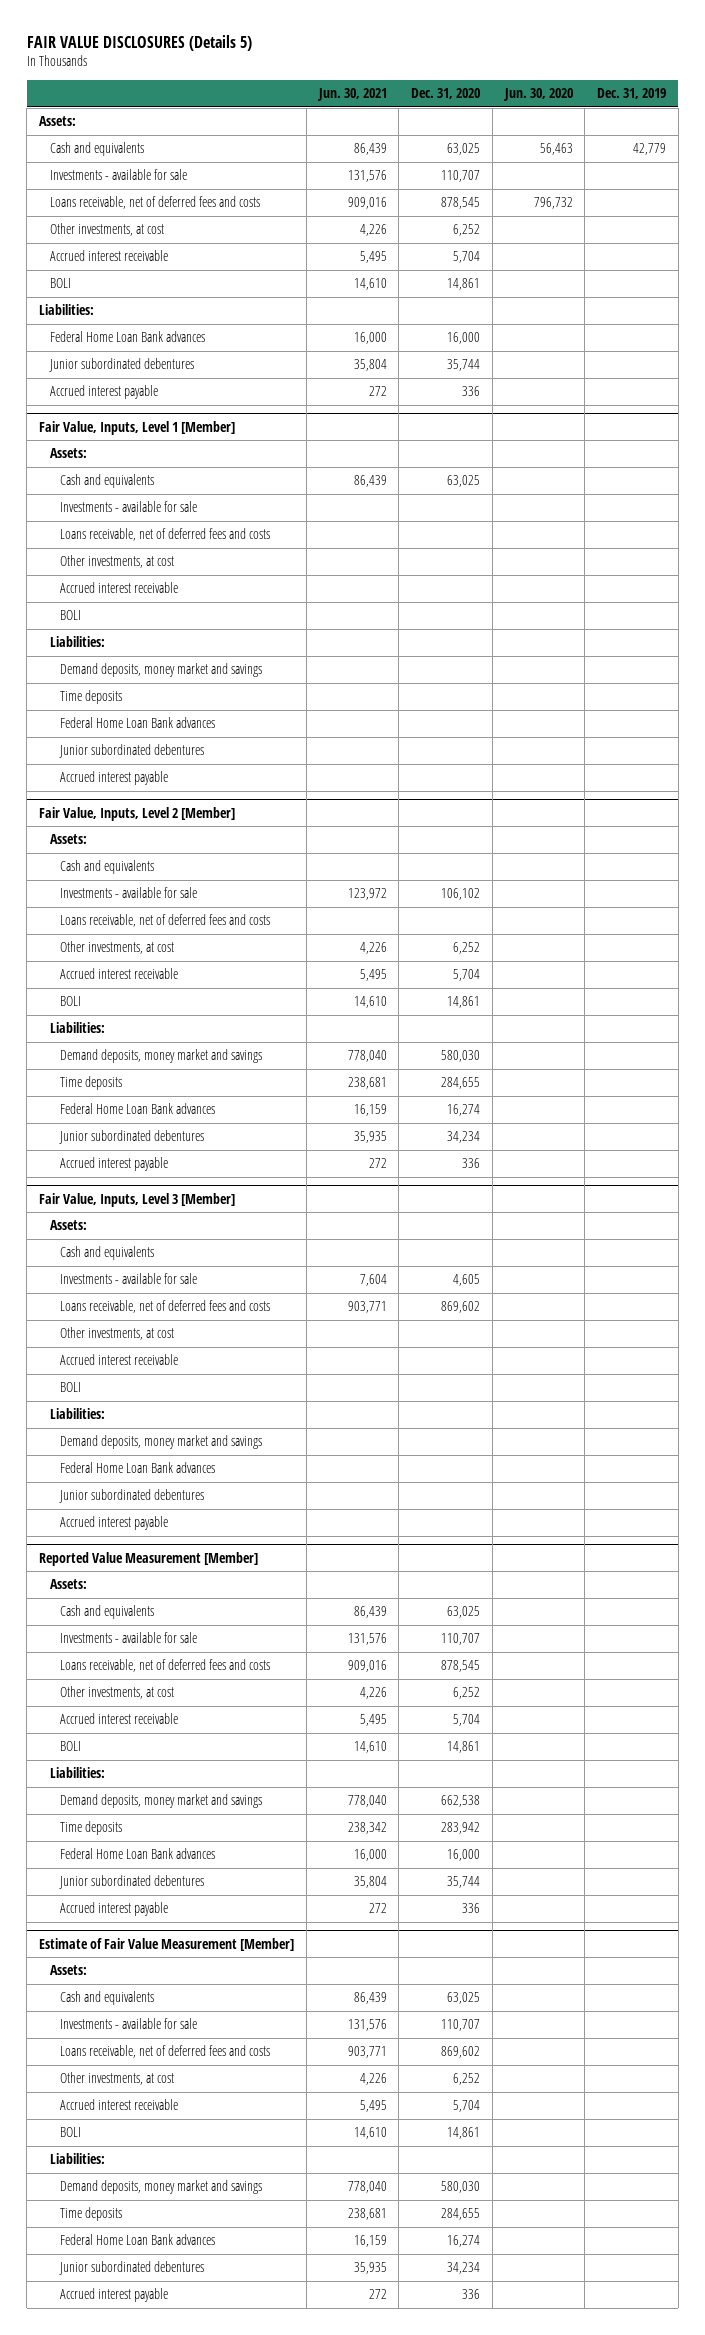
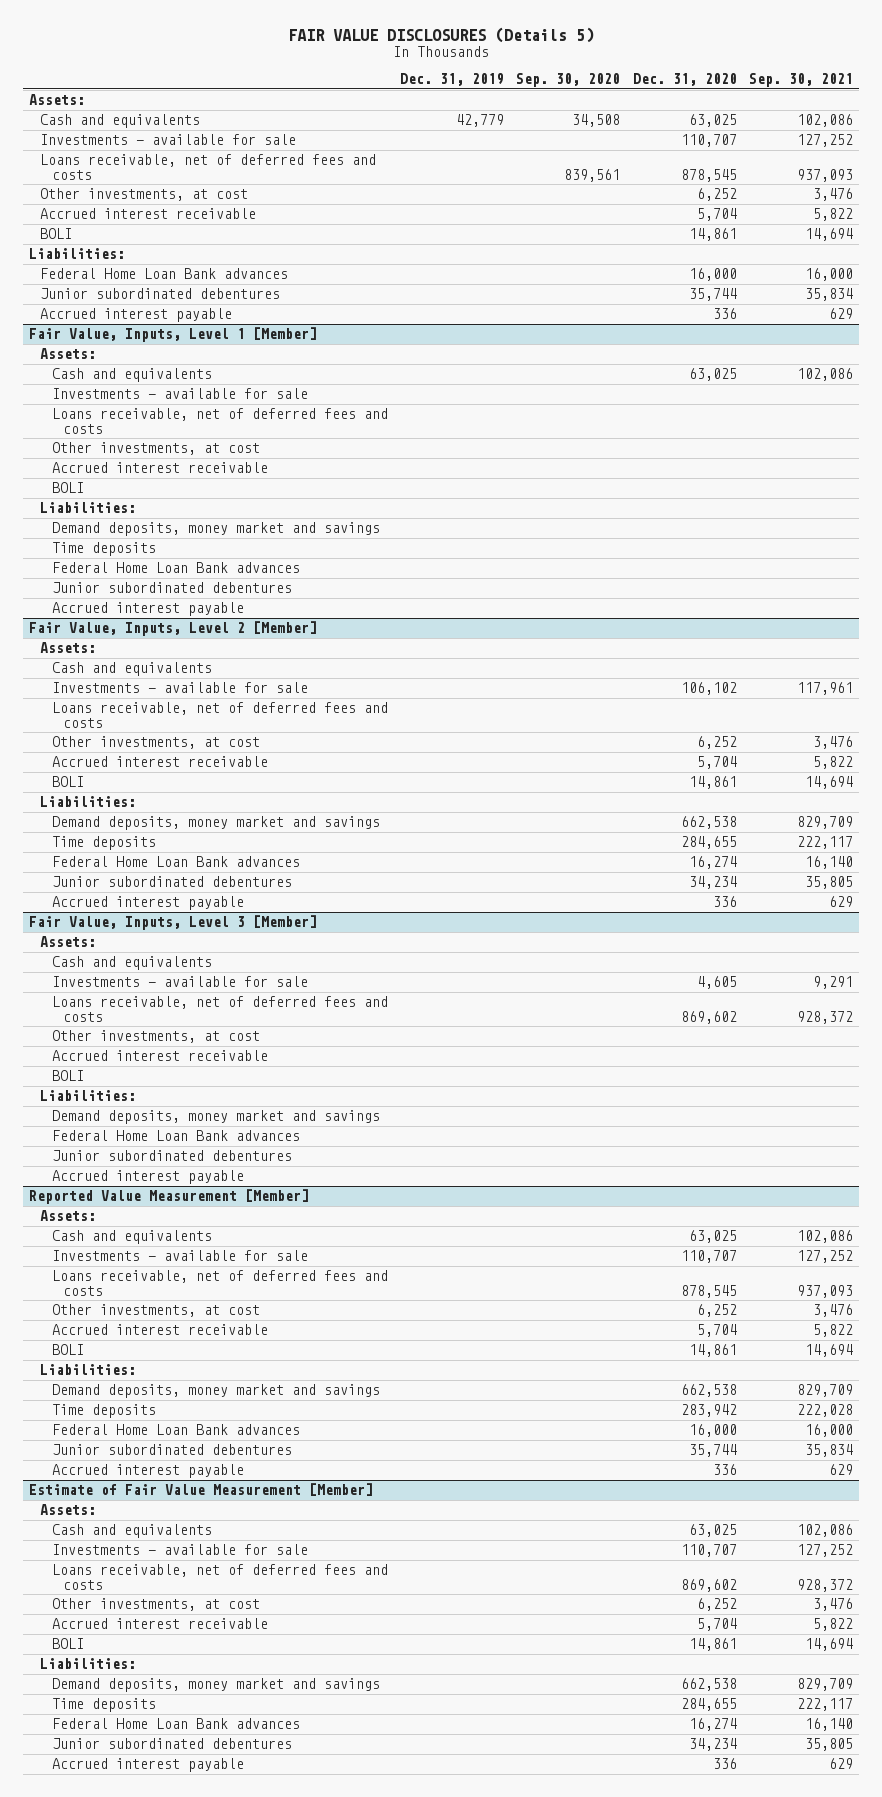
[316,88,387,102] Jun. 30, 2021 -> none
[502,88,573,102] Jun. 30, 2020 -> none
none -> [516,73,621,88] Sep. 30, 2020
none -> [749,73,854,88] Sep. 30, 2021
[441,1050,481,1063] 580,030 -> [680,816,737,830] 662,538
[441,2181,481,2194] 580,030 -> [680,1678,737,1692] 662,538

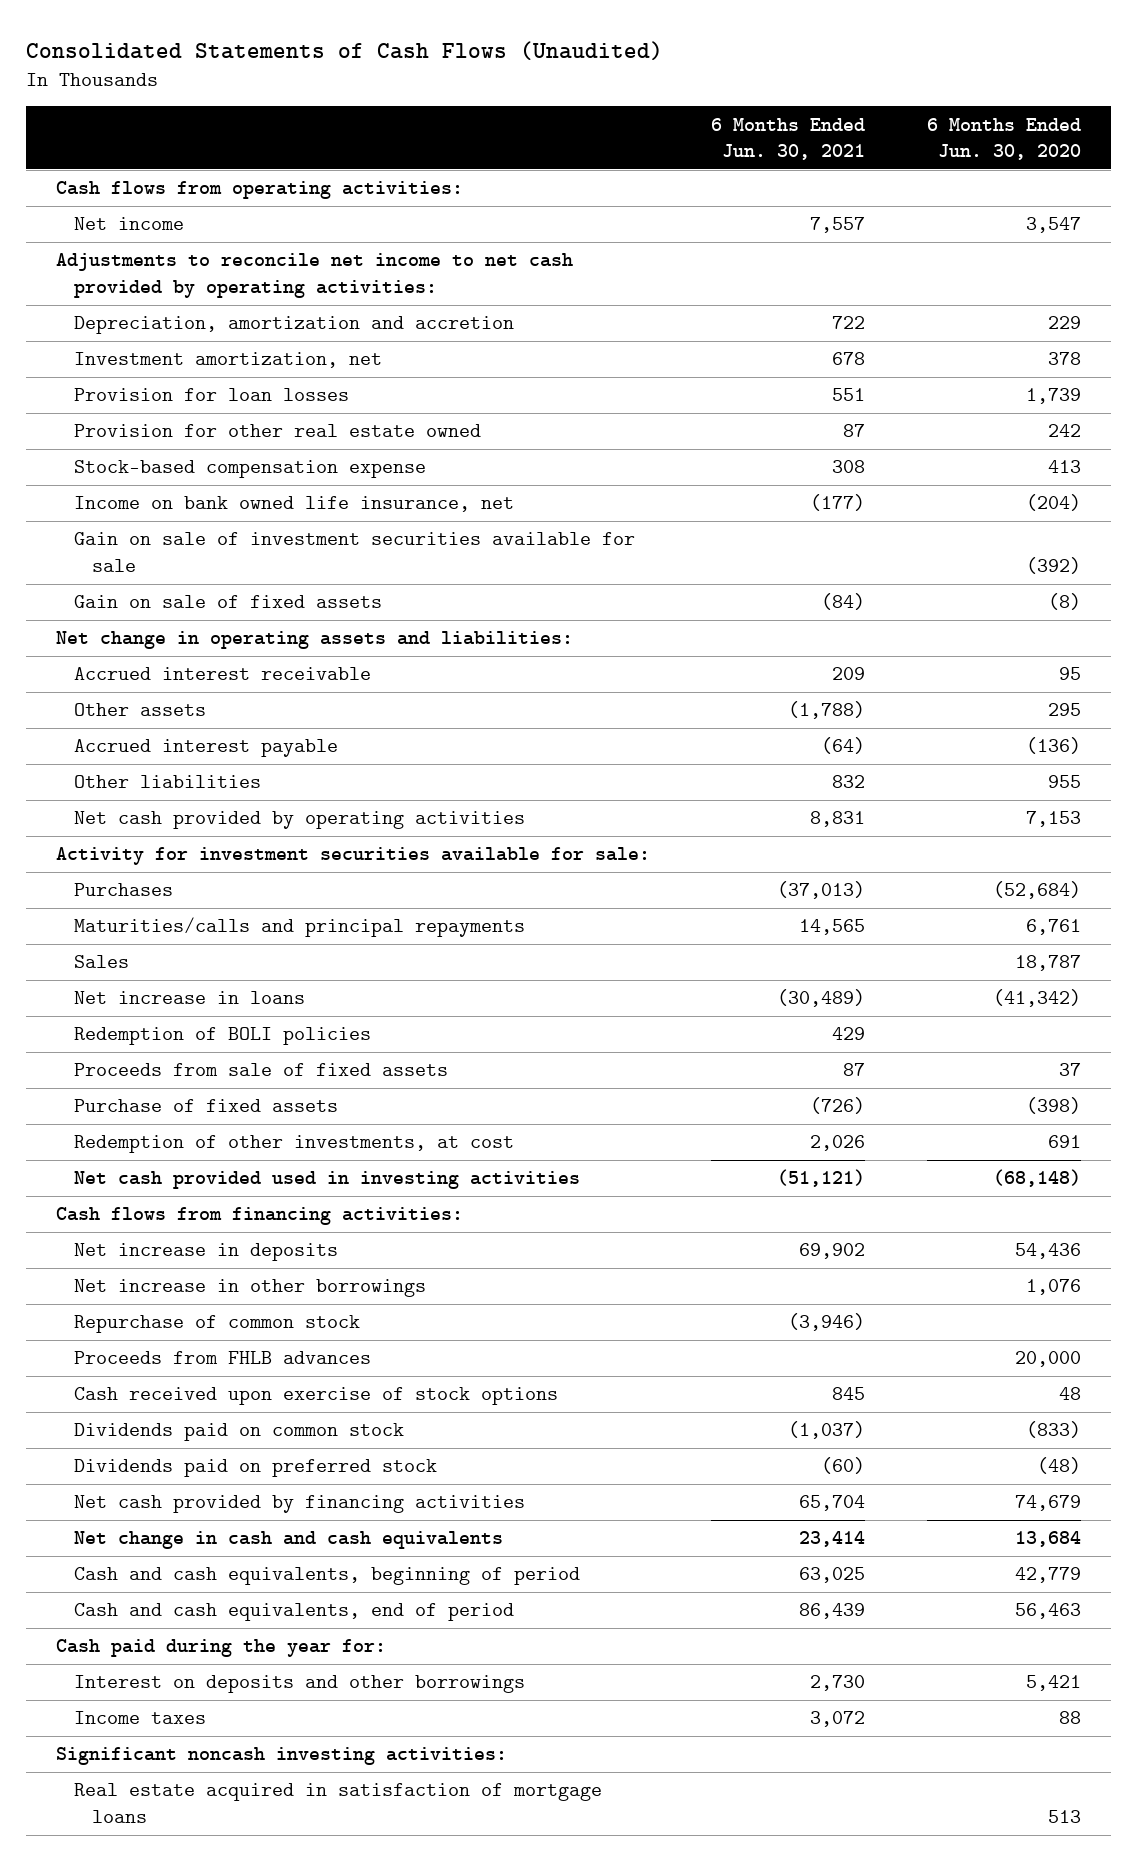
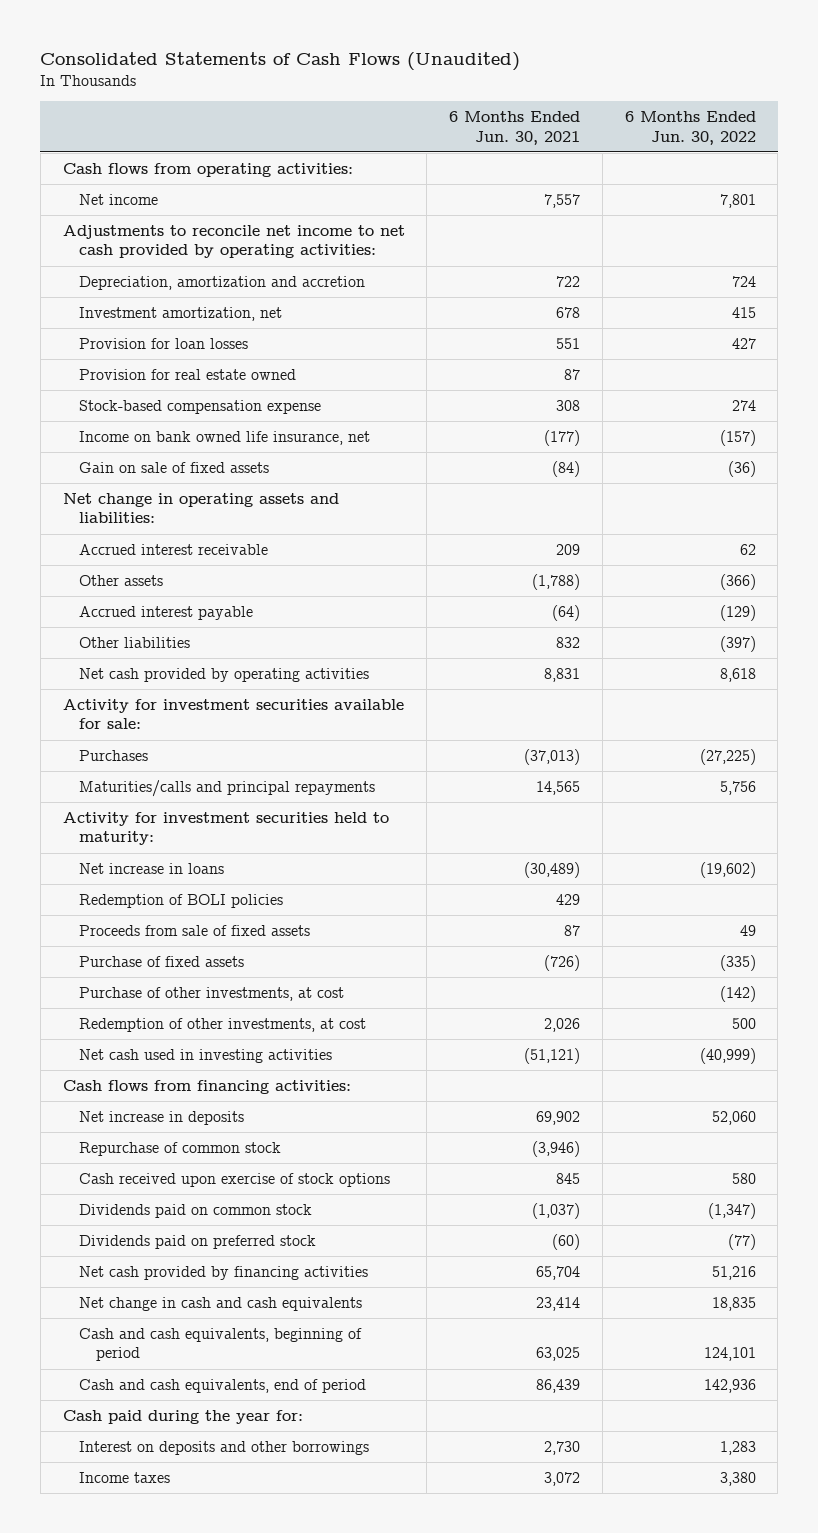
[926,117,1081,161] 6 Months Ended Jun. 30, 2020 -> none
none -> [624,111,756,145] 6 Months Ended Jun. 30, 2022
[74,424,482,438] Provision for other real estate owned -> [79,368,297,380] Provision for real estate owned
[74,532,636,572] Gain on sale of investment securities available for sale -> none
[74,955,130,969] Sales -> none
none -> [62,811,389,846] Activity for investment securities held to maturity:
none -> [79,986,345,1001] Purchase of other investments, at cost
[74,1171,581,1190] Net cash provided used in investing activities -> [79,1048,333,1063] Net cash used in investing activities
[74,1279,427,1298] Net increase in other borrowings -> none
[74,1351,372,1365] Proceeds from FHLB advances -> none
[56,1747,508,1766] Significant noncash investing activities: -> none
[74,1783,603,1823] Real estate acquired in satisfaction of mortgage loans -> none

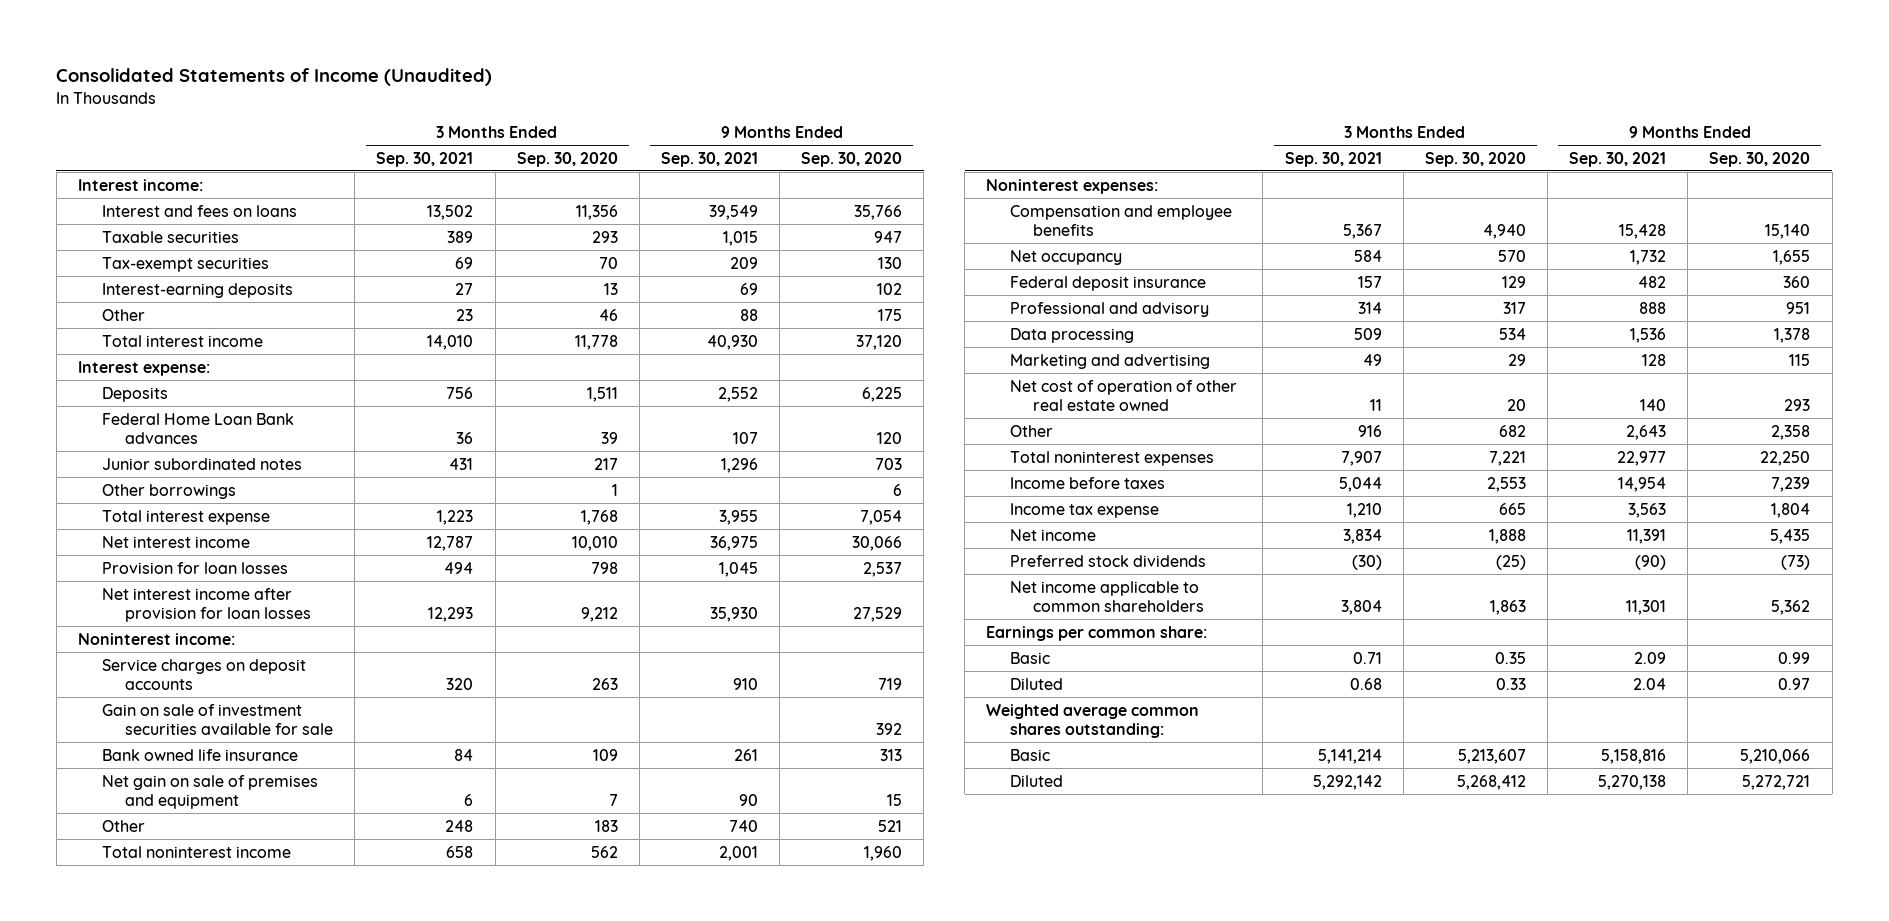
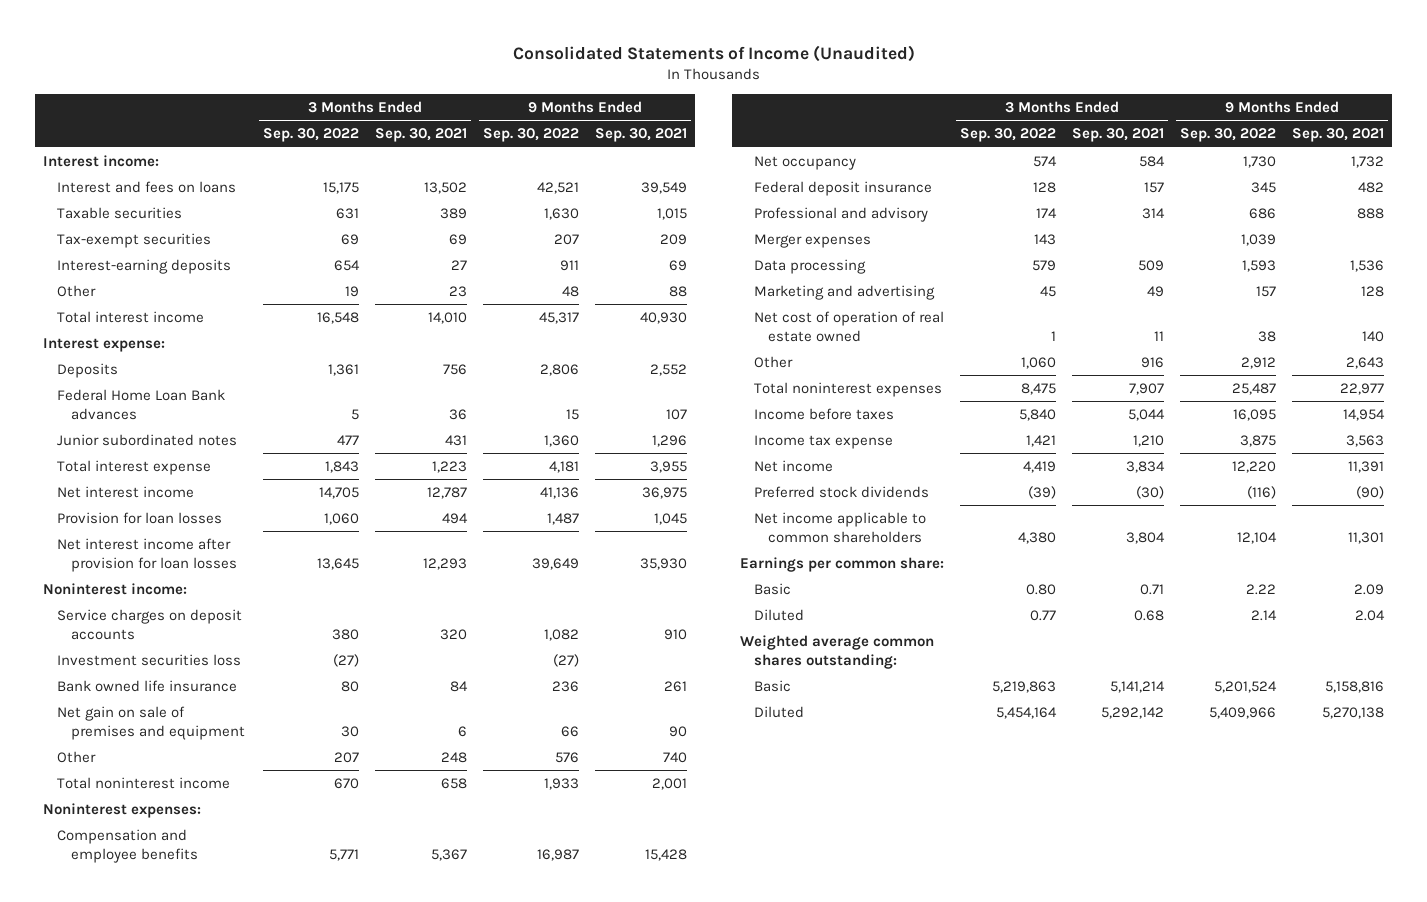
[516,151,618,167] Sep. 30, 2020 -> none
[801,151,903,167] Sep. 30, 2020 -> none
none -> [263,128,360,143] Sep. 30, 2022
none -> [482,128,579,143] Sep. 30, 2022
[101,483,236,499] Other borrowings -> none
[101,703,334,735] Gain on sale of investment securities available for sale -> none
none -> [57,653,242,666] Investment securities loss
none -> [754,233,872,248] Merger expenses
[1009,379,1237,411] Net cost of operation of other real estate owned -> [754,310,945,342] Net cost of operation of real estate owned

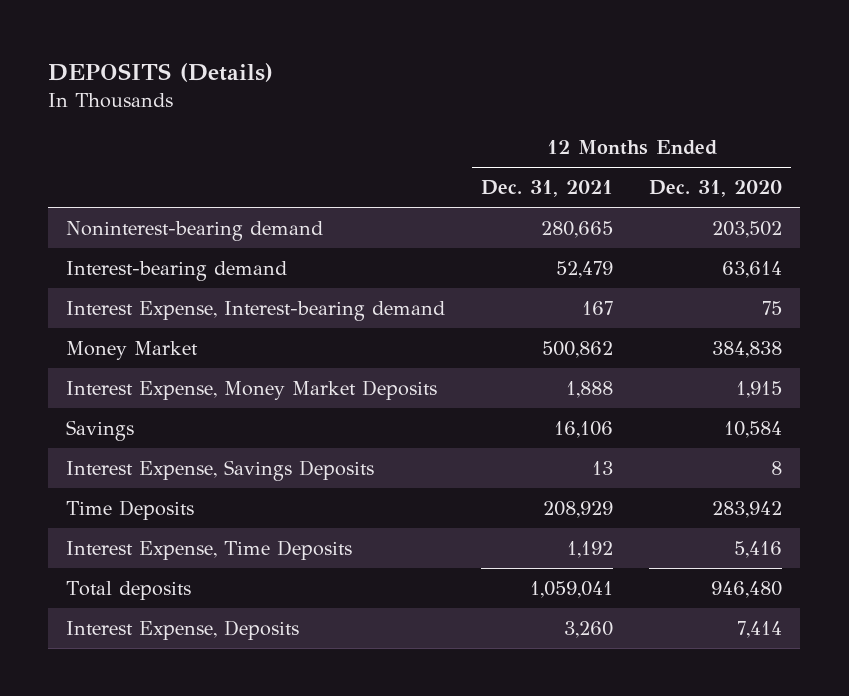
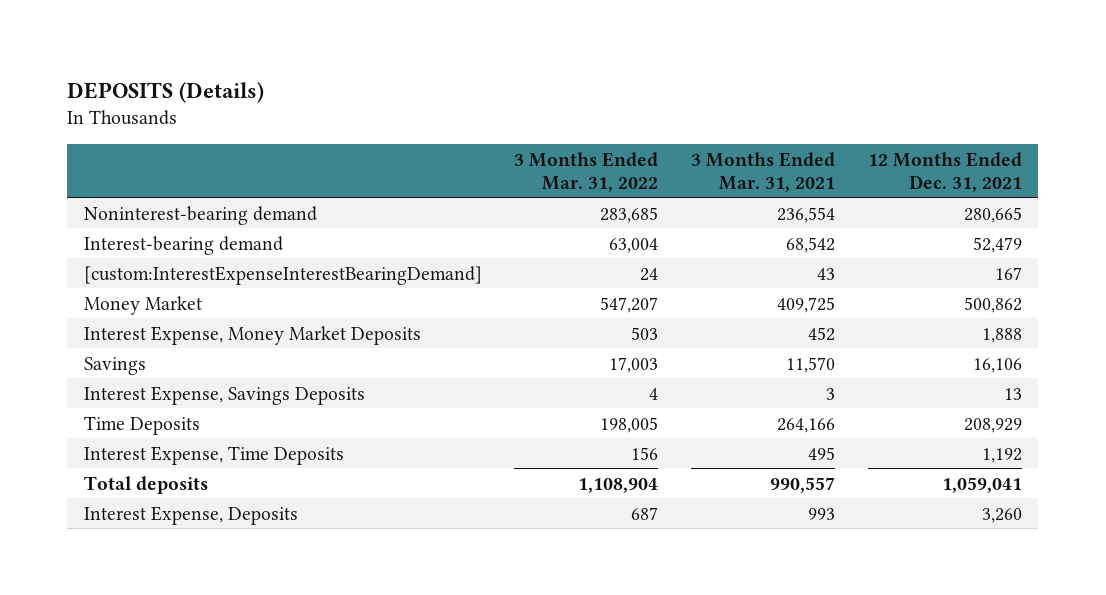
[649,180,783,198] Dec. 31, 2020 -> none
none -> [514,151,659,192] 3 Months Ended Mar. 31, 2022
none -> [691,151,836,192] 3 Months Ended Mar. 31, 2021
[66,300,446,321] Interest Expense, Interest-bearing demand -> [83,265,482,285] [custom:InterestExpenseInterestBearingDemand]

